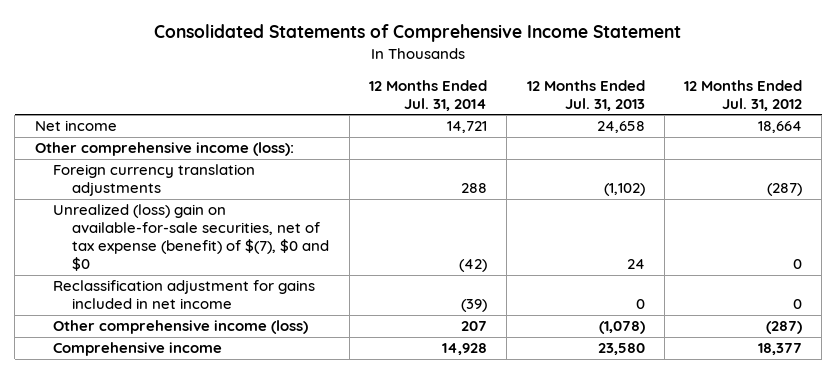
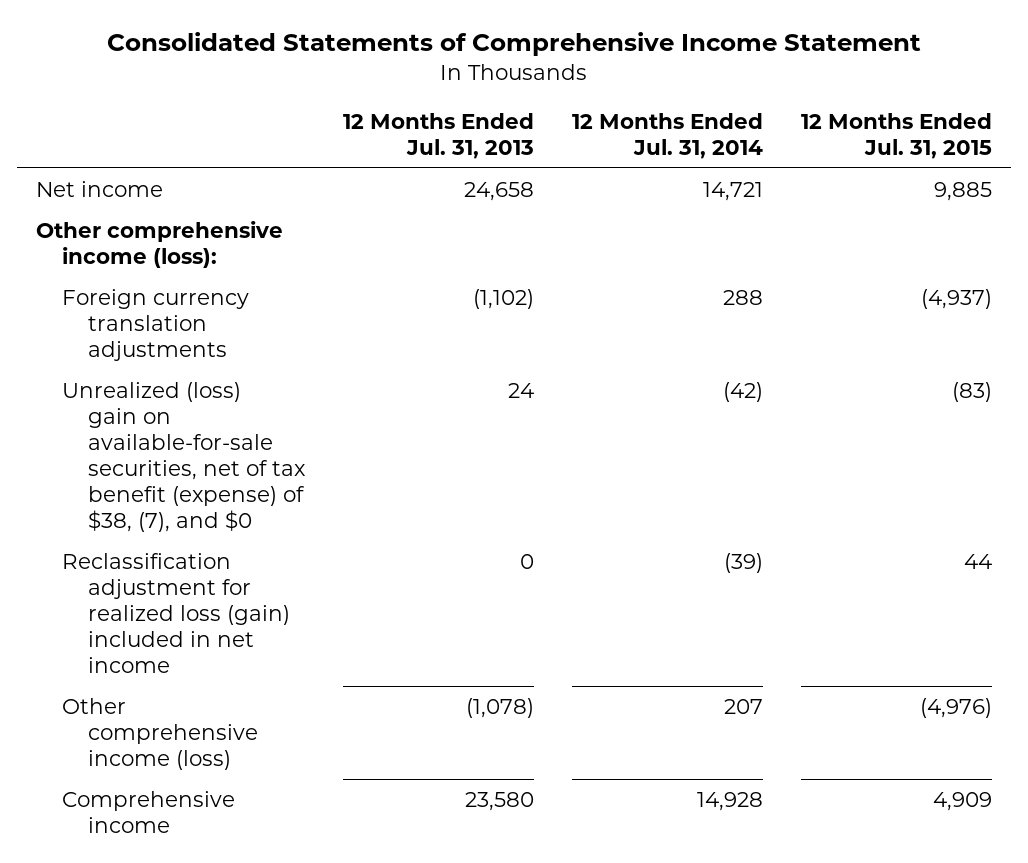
[684,79,803,111] 12 Months Ended Jul. 31, 2012 -> none
none -> [800,112,992,159] 12 Months Ended Jul. 31, 2015
[53,204,330,272] Unrealized (loss) gain on available-for-sale securities, net of tax expense (benefit) of $(7), $0 and $0 -> [62,381,306,532] Unrealized (loss) gain on available-for-sale securities, net of tax benefit (expense) of $38, (7), and $0
[53,280,316,310] Reclassification adjustment for gains included in net income -> [62,552,290,673] Reclassification adjustment for realized loss (gain) included in net income

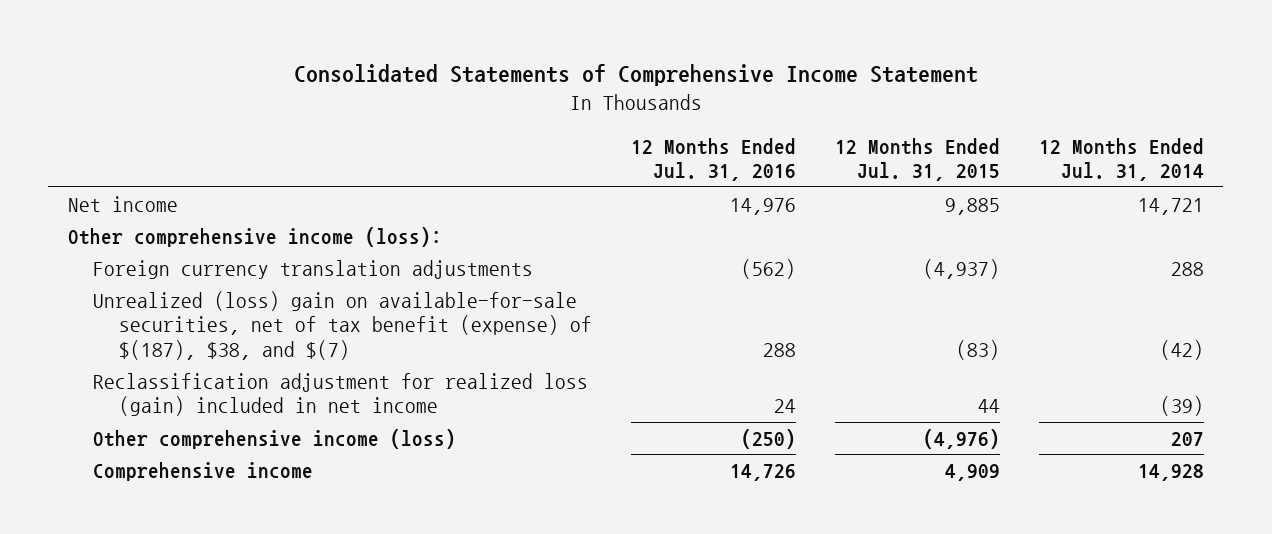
[342,112,534,159] 12 Months Ended Jul. 31, 2013 -> none
none -> [630,137,796,182] 12 Months Ended Jul. 31, 2016
[62,381,306,532] Unrealized (loss) gain on available-for-sale securities, net of tax benefit (expense) of $38, (7), and $0 -> [93,290,592,360] Unrealized (loss) gain on available-for-sale securities, net of tax benefit (expense) of $(187), $38, and $(7)

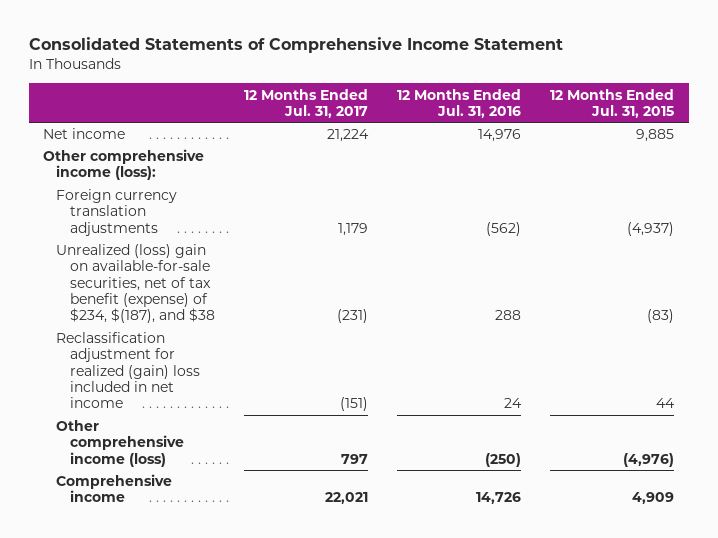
[1038,137,1204,182] 12 Months Ended Jul. 31, 2014 -> none
none -> [243,88,368,118] 12 Months Ended Jul. 31, 2017
[93,290,592,360] Unrealized (loss) gain on available-for-sale securities, net of tax benefit (expense) of $(187), $38, and $(7) -> [56,244,215,324] Unrealized (loss) gain on available-for-sale securities, net of tax benefit (expense) of $234, $(187), and $38
[93,372,589,417] Reclassification adjustment for realized loss (gain) included in net income -> [56,332,200,409] Reclassification adjustment for realized (gain) loss included in net income

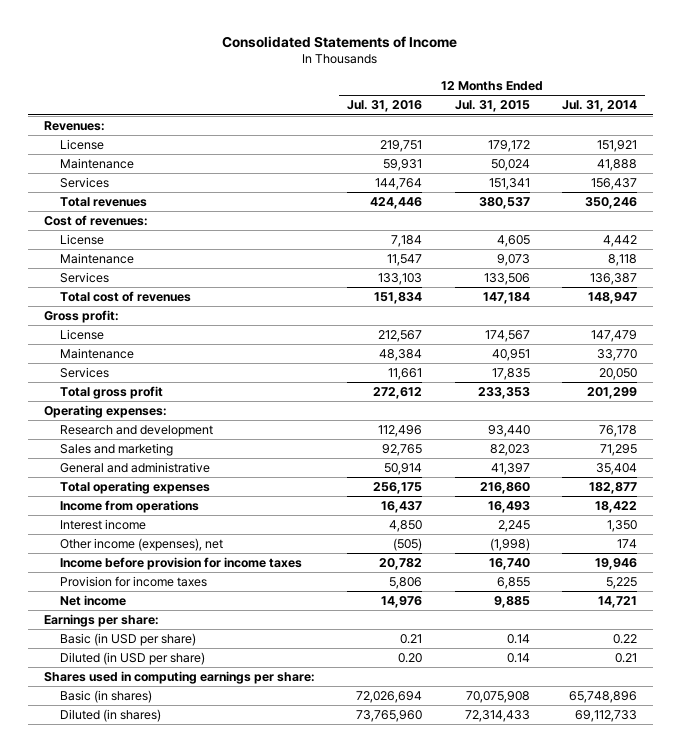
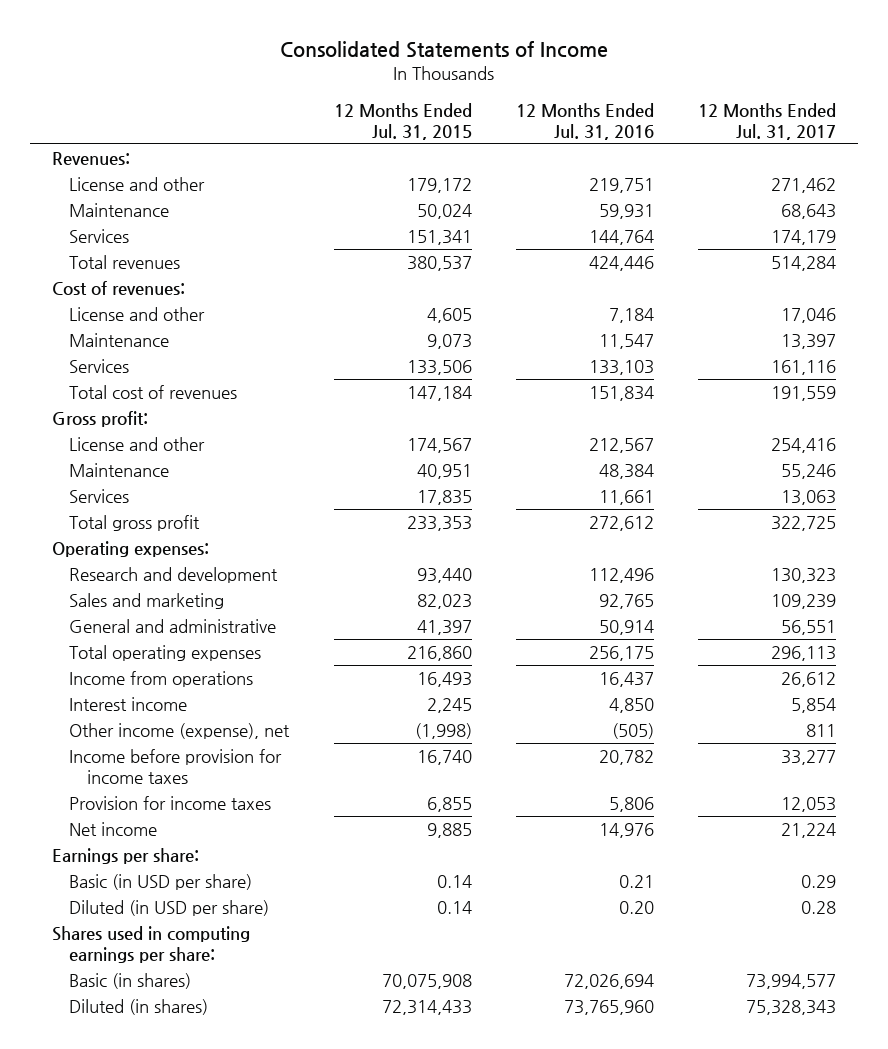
[561,100,637,113] Jul. 31, 2014 -> none
none -> [698,102,837,140] 12 Months Ended Jul. 31, 2017
[59,139,104,151] License -> [69,177,206,192] License and other
[59,234,104,246] License -> [69,307,206,322] License and other
[59,329,104,341] License -> [69,437,206,452] License and other
[59,538,223,552] Other income (expenses), net -> [69,723,291,740] Other income (expense), net

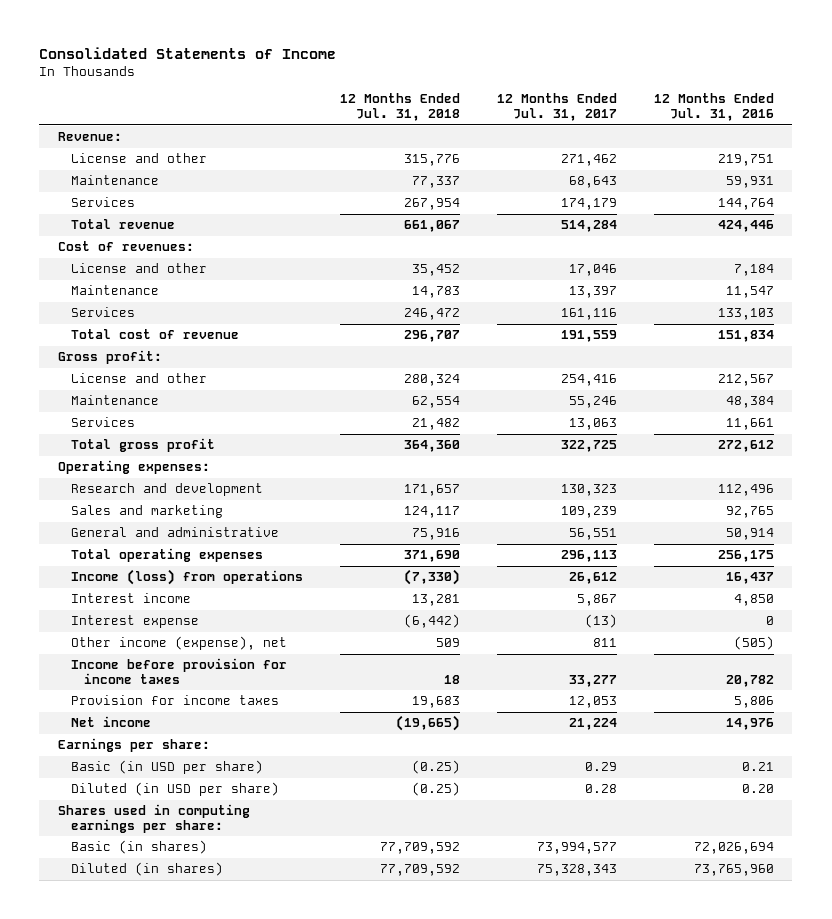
[333,102,472,140] 12 Months Ended Jul. 31, 2015 -> none
none -> [339,93,460,122] 12 Months Ended Jul. 31, 2018
[51,152,130,166] Revenues: -> [57,132,122,142] Revenue:
[69,255,181,270] Total revenues -> [70,219,175,230] Total revenue
[69,385,238,400] Total cost of revenues -> [70,329,239,340] Total cost of revenue
[69,671,254,688] Income from operations -> [70,569,303,586] Income (loss) from operations
[791,698,837,714] 5,854 -> [576,594,617,607] 5,867
none -> [70,615,199,629] Interest expense

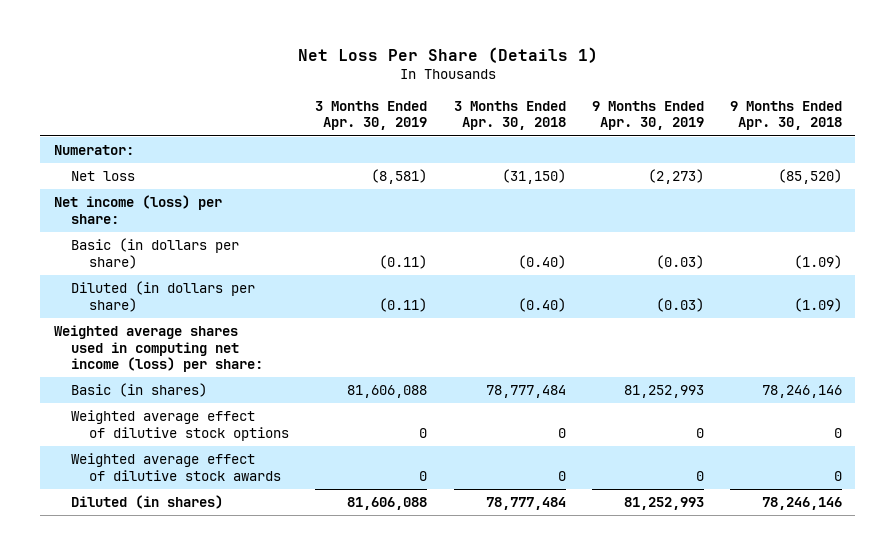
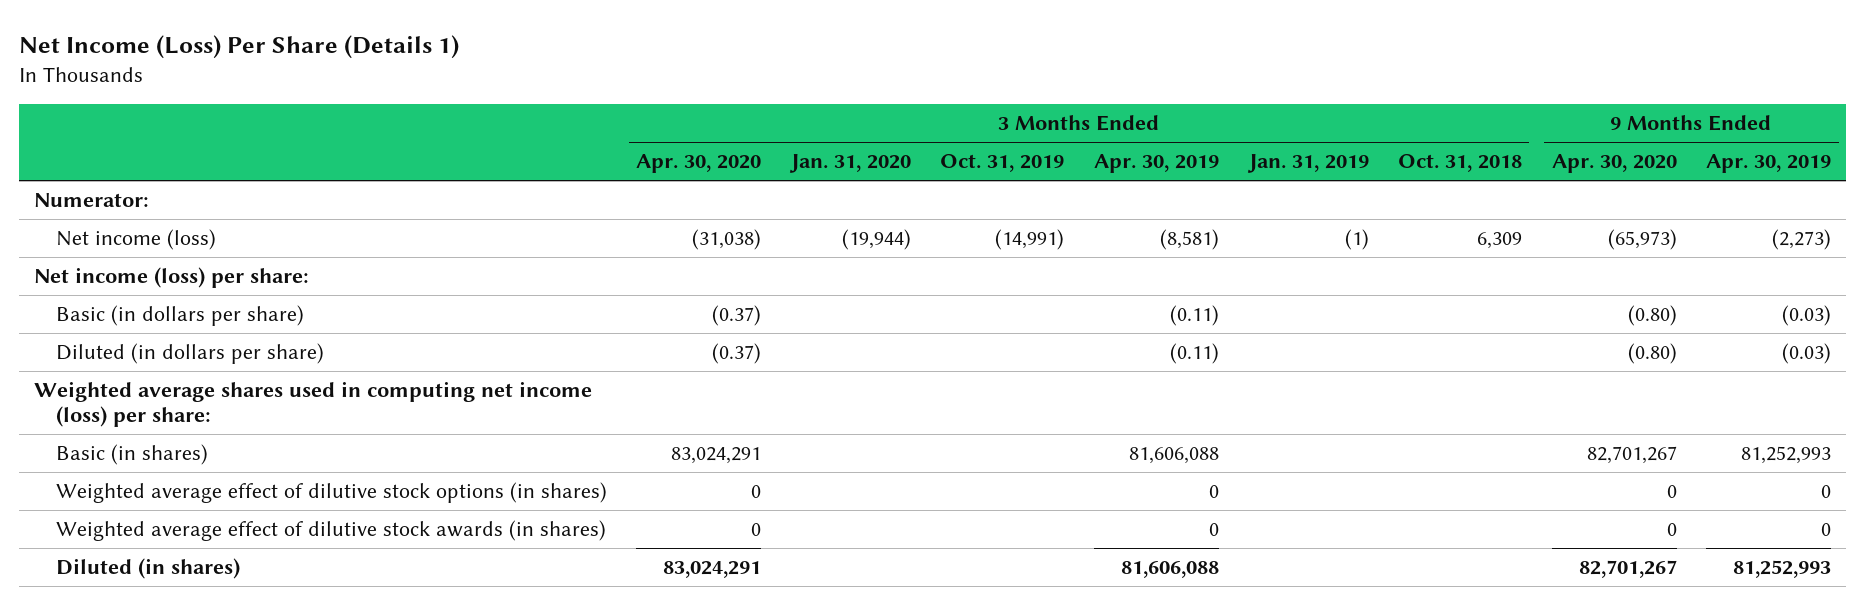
[297,47,598,64] Net Loss Per Share (Details 1) -> [18,34,459,59] Net Income (Loss) Per Share (Details 1)
[453,100,566,131] 3 Months Ended Apr. 30, 2018 -> none
[730,100,843,131] 9 Months Ended Apr. 30, 2018 -> none
none -> [636,154,762,174] Apr. 30, 2020
none -> [788,154,911,174] Jan. 31, 2020
none -> [940,154,1065,173] Oct. 31, 2019
none -> [1246,154,1369,174] Jan. 31, 2019
none -> [1398,154,1523,173] Oct. 31, 2018
none -> [1551,154,1677,174] Apr. 30, 2020
[71,170,136,181] Net loss -> [55,229,216,251] Net income (loss)
[71,409,289,441] Weighted average effect of dilutive stock options -> [55,482,607,504] Weighted average effect of dilutive stock options (in shares)
[71,452,281,481] Weighted average effect of dilutive stock awards -> [55,520,606,542] Weighted average effect of dilutive stock awards (in shares)

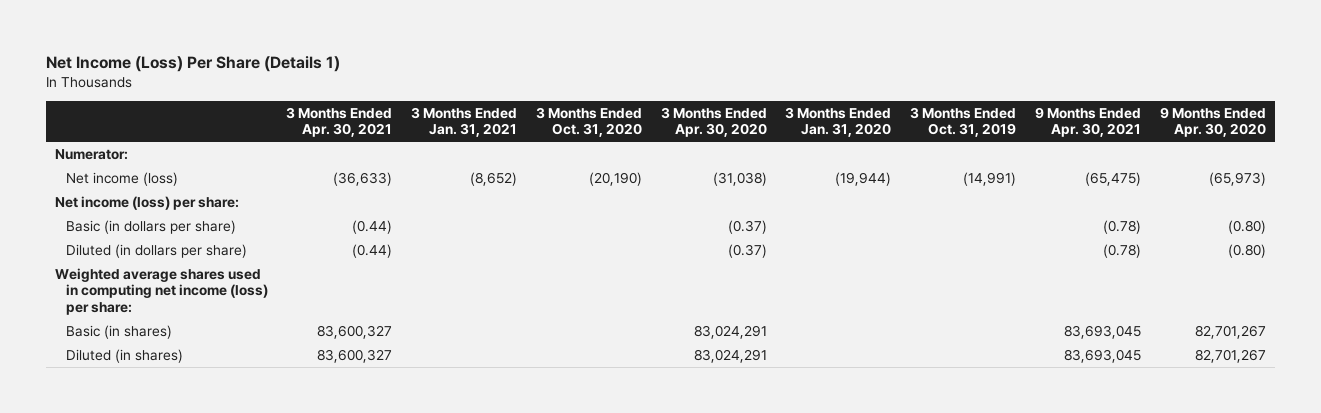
[1094,154,1220,174] Apr. 30, 2019 -> none
[1246,154,1369,174] Jan. 31, 2019 -> none
[1398,154,1523,173] Oct. 31, 2018 -> none
[1706,154,1832,174] Apr. 30, 2019 -> none
none -> [286,106,393,138] 3 Months Ended Apr. 30, 2021
none -> [411,106,518,138] 3 Months Ended Jan. 31, 2021
none -> [535,106,642,138] 3 Months Ended Oct. 31, 2020
none -> [1034,106,1141,138] 9 Months Ended Apr. 30, 2021
[55,482,607,504] Weighted average effect of dilutive stock options (in shares) -> none
[55,520,606,542] Weighted average effect of dilutive stock awards (in shares) -> none

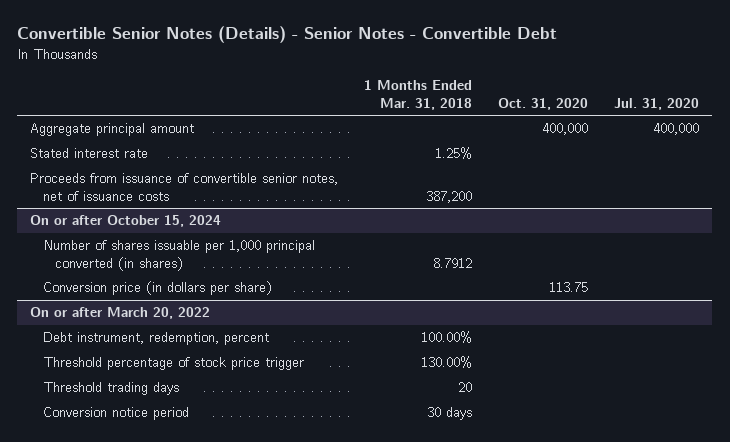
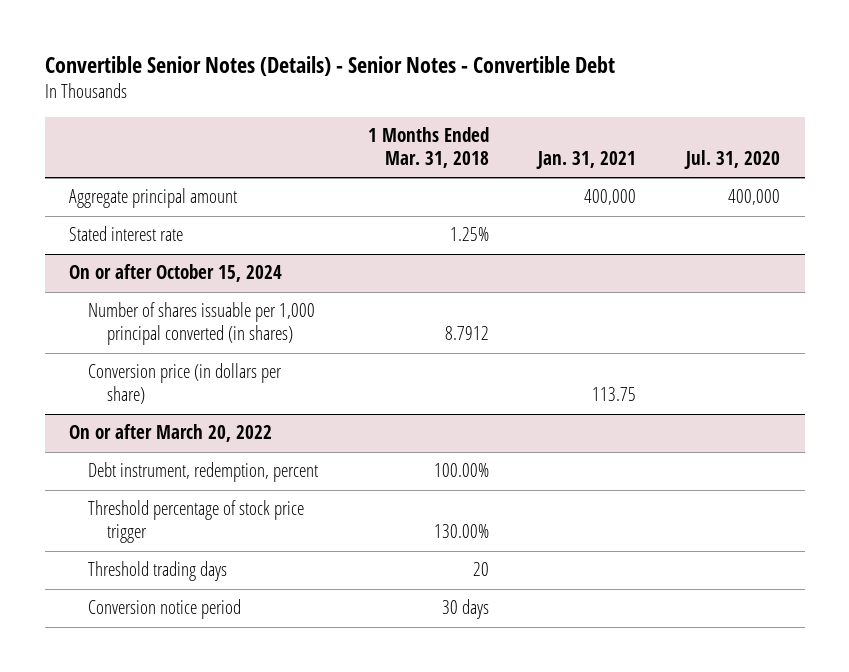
[498,97,589,110] Oct. 31, 2020 -> none
none -> [536,151,637,170] Jan. 31, 2021
[30,173,339,201] Proceeds from issuance of convertible senior notes, net of issuance costs -> none

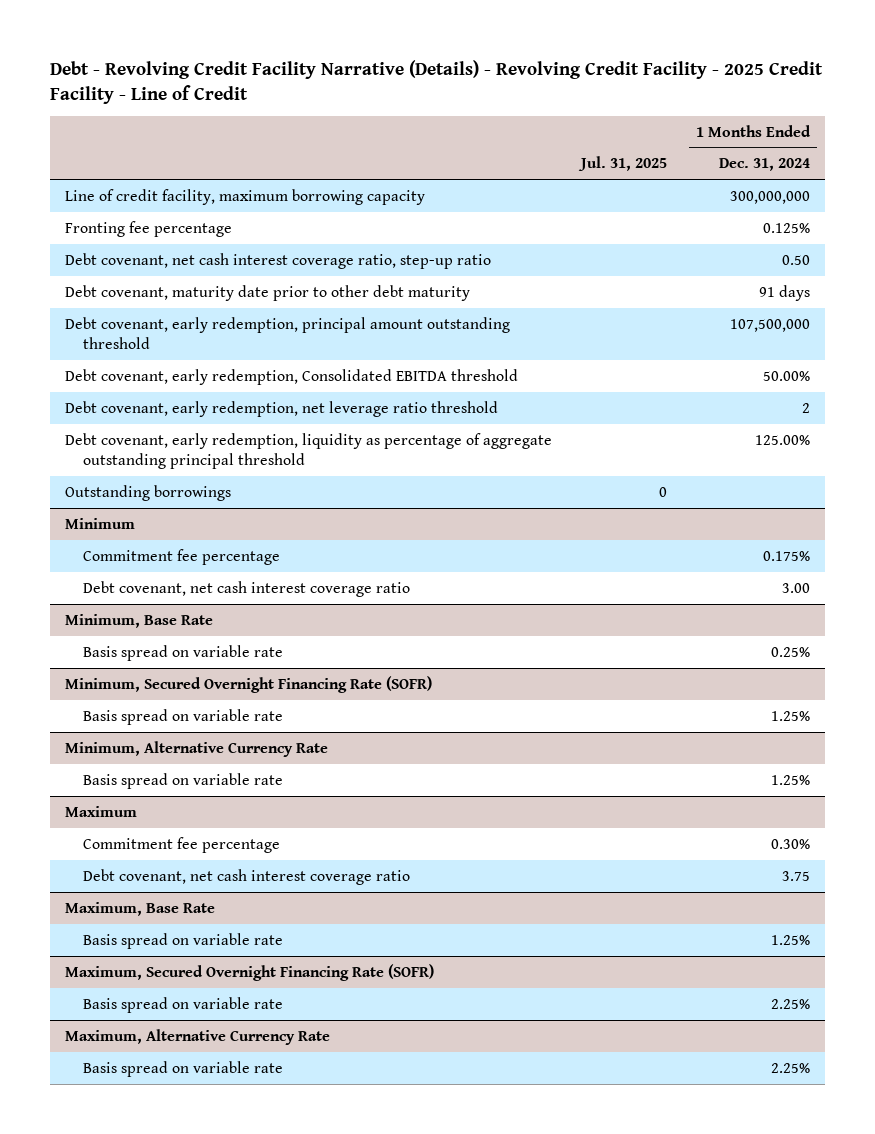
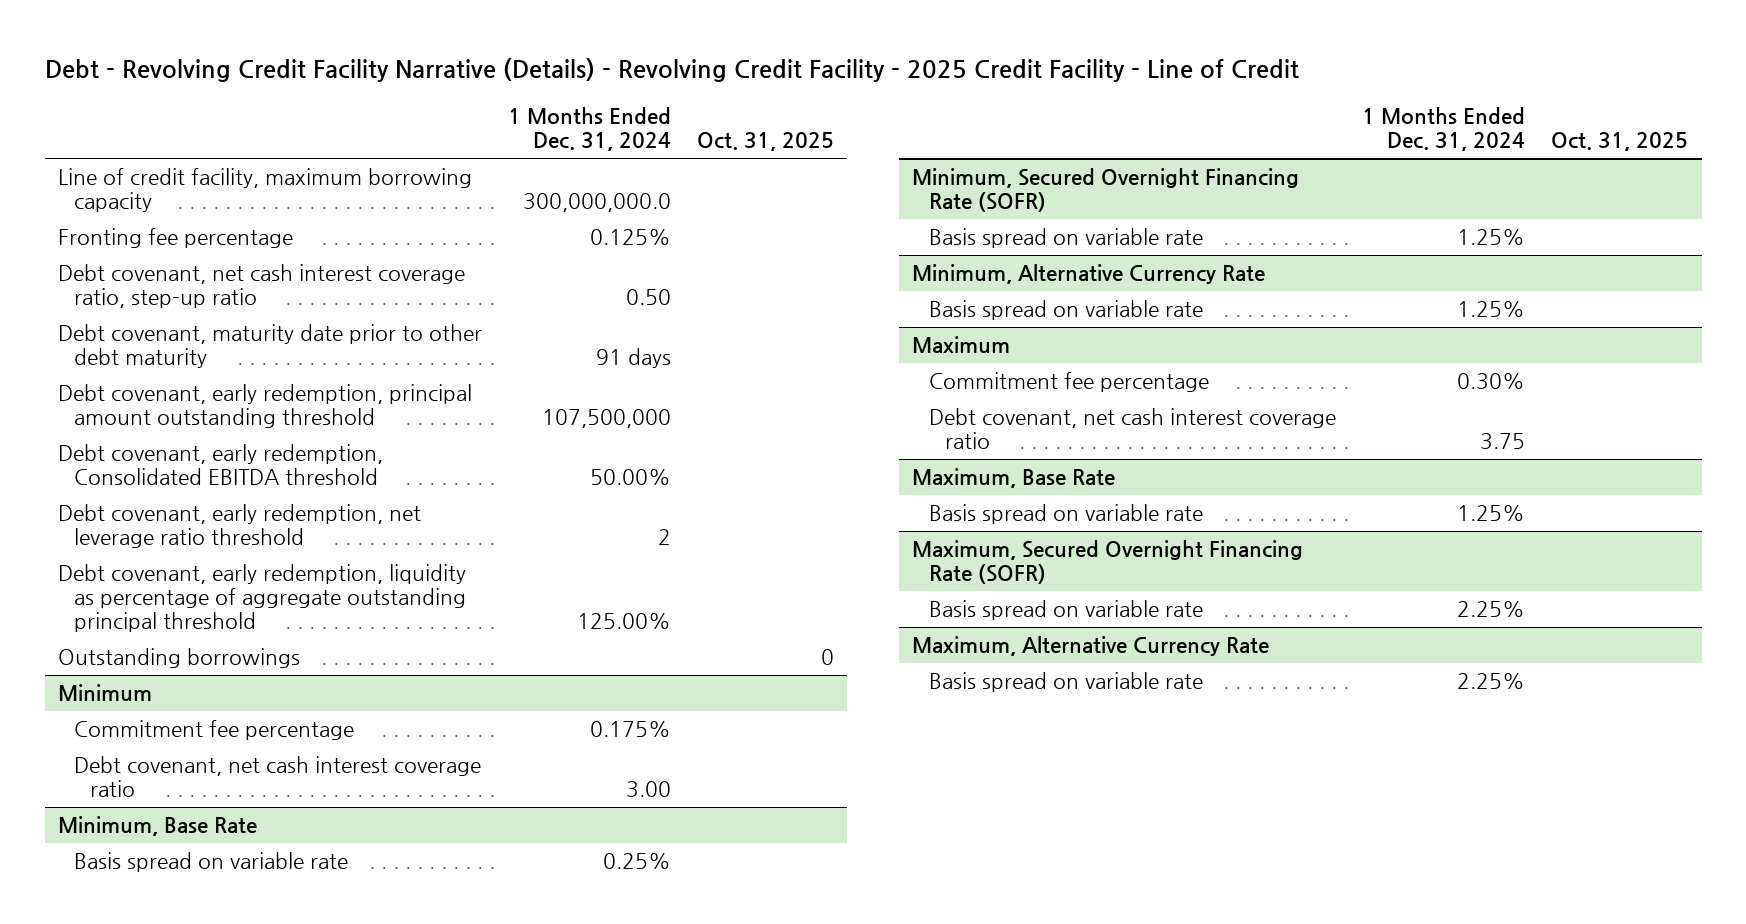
[577,156,667,172] Jul. 31, 2025 -> none
none -> [696,132,834,152] Oct. 31, 2025
[730,190,811,204] 300,000,000 -> [522,193,671,213] 300,000,000.0

